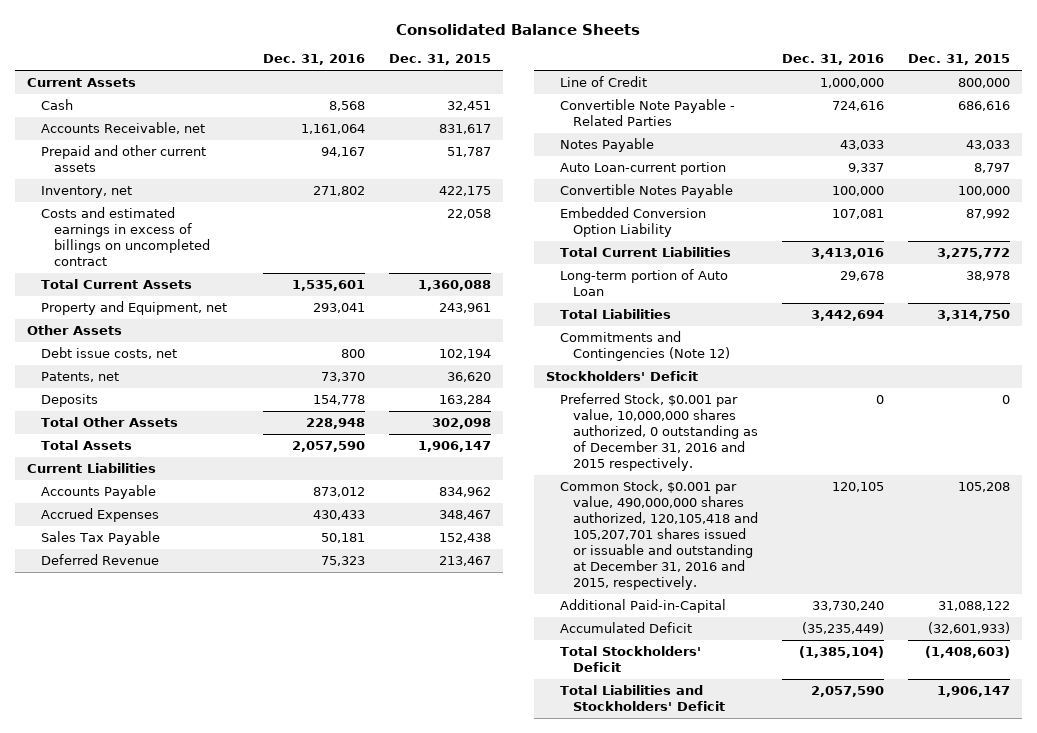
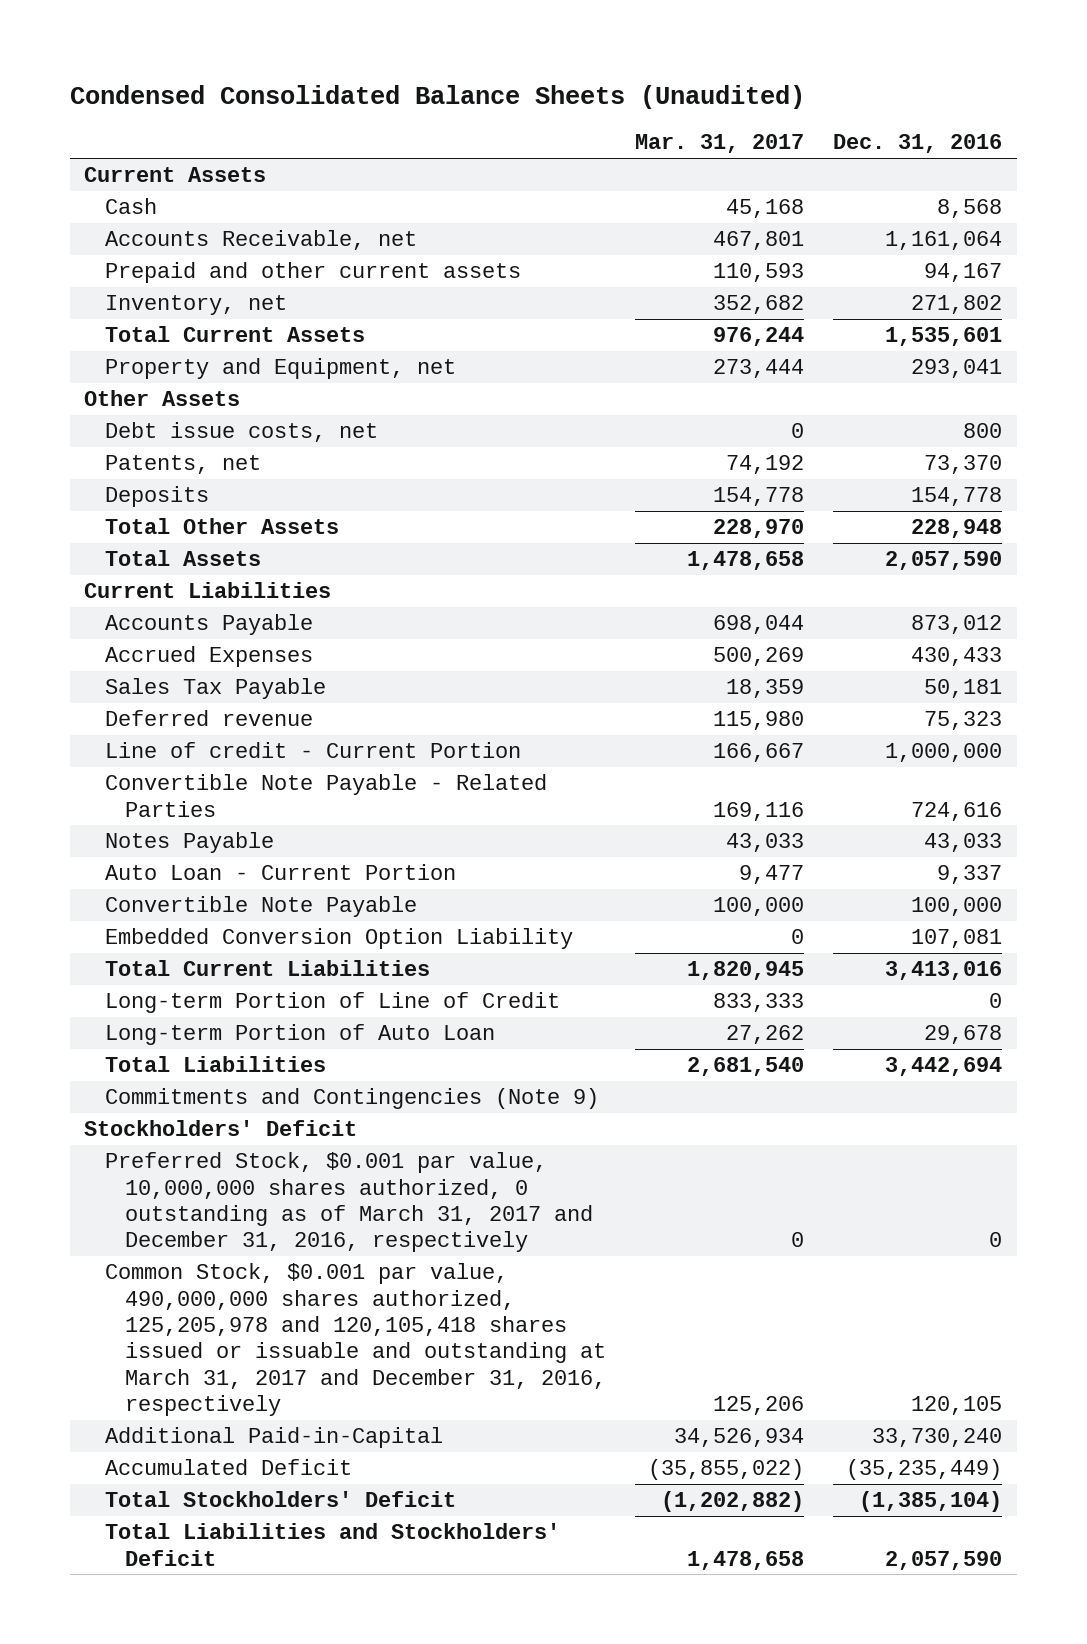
[396,23,641,35] Consolidated Balance Sheets -> [69,85,805,110] Condensed Consolidated Balance Sheets (Unaudited)
[388,54,491,66] Dec. 31, 2015 -> none
none -> [635,134,805,154] Mar. 31, 2017
[40,207,210,267] Costs and estimated earnings in excess of billings on uncompleted contract -> none
[40,554,159,566] Deferred Revenue -> [104,710,313,727] Deferred revenue
[559,76,647,88] Line of Credit -> [104,742,521,759] Line of credit - Current Portion
[559,162,726,176] Auto Loan-current portion -> [104,864,456,881] Auto Loan - Current Portion
[559,184,733,199] Convertible Notes Payable -> [104,896,417,918] Convertible Note Payable
none -> [104,992,560,1014] Long-term Portion of Line of Credit
[559,269,728,297] Long-term portion of Auto Loan -> [104,1024,495,1046] Long-term Portion of Auto Loan
[559,331,730,362] Commitments and Contingencies (Note 12) -> [104,1088,599,1110] Commitments and Contingencies (Note 9)
[559,393,758,472] Preferred Stock, $0.001 par value, 10,000,000 shares authorized, 0 outstanding as of December 31, 2016 and 2015 respectively. -> [104,1152,594,1253] Preferred Stock, $0.001 par value, 10,000,000 shares authorized, 0 outstanding as of March 31, 2017 and December 31, 2016, respectively
[559,480,758,590] Common Stock, $0.001 par value, 490,000,000 shares authorized, 120,105,418 and 105,207,701 shares issued or issuable and outstanding at December 31, 2016 and 2015, respectively. -> [104,1263,607,1417] Common Stock, $0.001 par value, 490,000,000 shares authorized, 125,205,978 and 120,105,418 shares issued or issuable and outstanding at March 31, 2017 and December 31, 2016, respectively

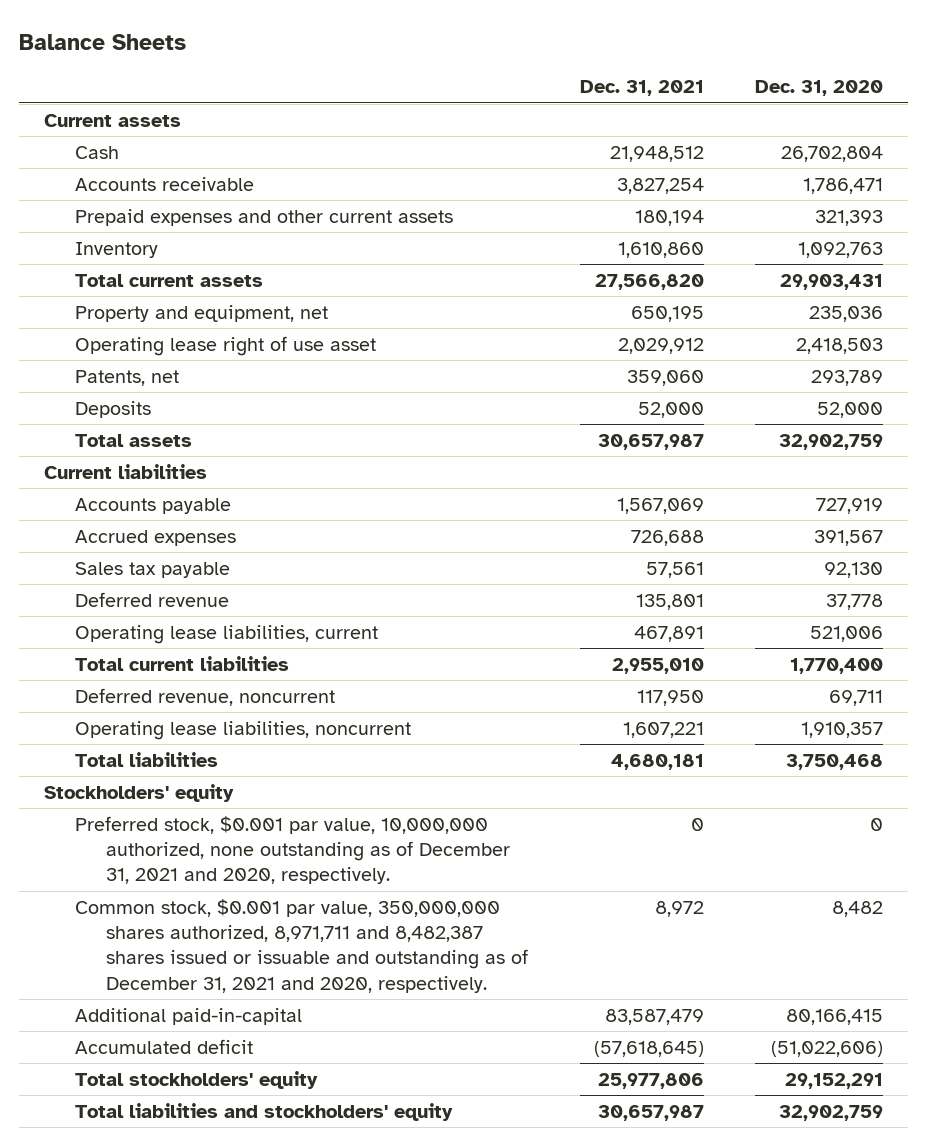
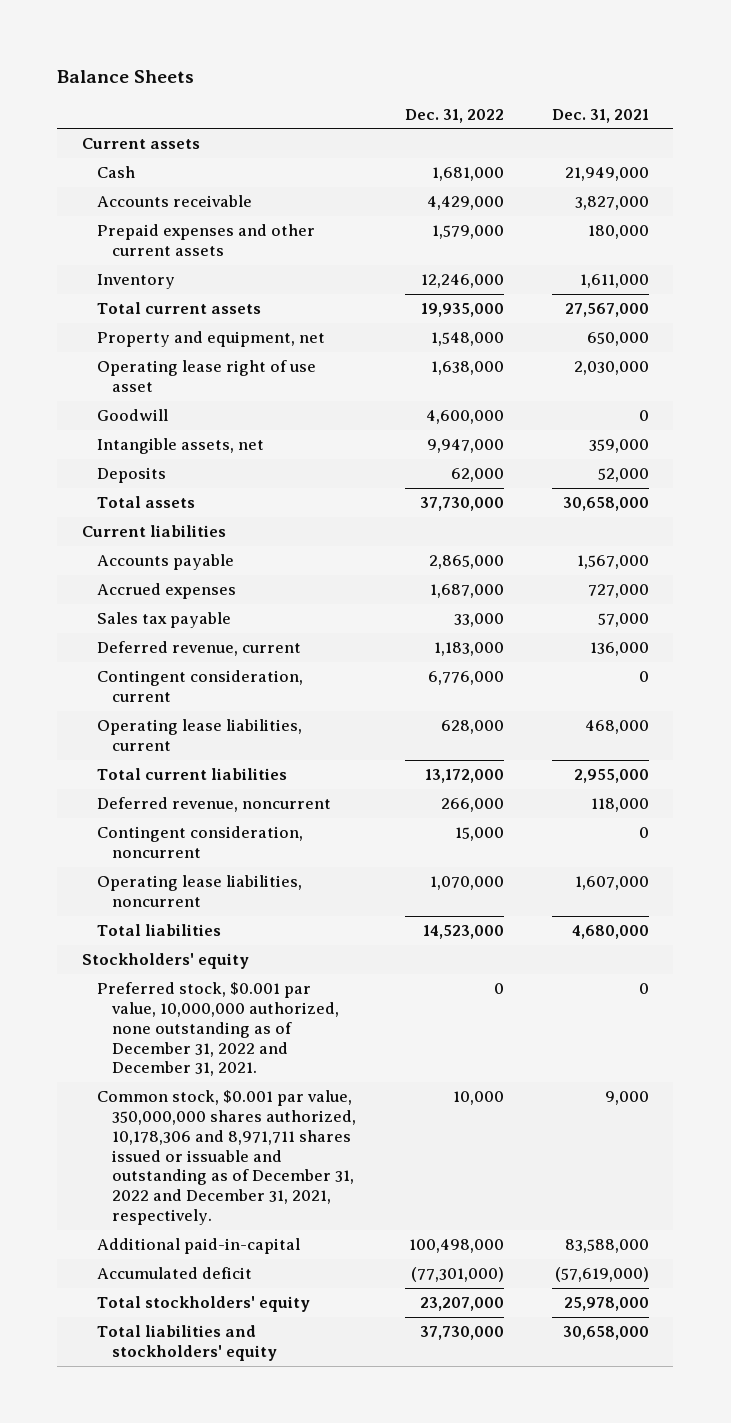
[754,80,883,97] Dec. 31, 2020 -> none
none -> [404,108,504,123] Dec. 31, 2022
[609,146,704,163] 21,948,512 -> [565,167,650,182] 21,949,000
[616,178,704,195] 3,827,254 -> [575,196,650,211] 3,827,000
[634,210,704,227] 180,194 -> [588,225,650,240] 180,000
[617,242,704,259] 1,610,860 -> [580,274,650,289] 1,611,000
[594,274,704,291] 27,566,820 -> [565,303,650,318] 27,567,000
[630,306,704,323] 650,195 -> [587,332,650,347] 650,000
[617,338,704,355] 2,029,912 -> [574,361,650,376] 2,030,000
none -> [96,409,168,422] Goodwill
[75,370,180,387] Patents, net -> [96,438,264,455] Intangible assets, net
[626,370,704,387] 359,060 -> [589,439,650,454] 359,000
[597,434,704,451] 30,657,987 -> [563,497,650,512] 30,658,000
[616,498,704,515] 1,567,069 -> [577,555,650,570] 1,567,000
[630,530,704,547] 726,688 -> [588,584,650,599] 727,000
[645,562,704,579] 57,561 -> [598,613,650,628] 57,000
[75,592,230,608] Deferred revenue -> [96,641,301,657] Deferred revenue, current
[635,594,704,611] 135,801 -> [590,642,650,657] 136,000
none -> [96,670,303,702] Contingent consideration, current
[633,626,704,643] 467,891 -> [585,720,650,735] 468,000
[611,658,704,675] 2,955,010 -> [574,769,650,784] 2,955,000
[636,690,704,707] 117,950 -> [591,798,650,813] 118,000
none -> [96,826,303,858] Contingent consideration, noncurrent
[622,722,704,739] 1,607,221 -> [575,876,650,891] 1,607,000
[610,754,704,771] 4,680,181 -> [572,925,650,940] 4,680,000
[75,816,511,885] Preferred stock, $0.001 par value, 10,000,000 authorized, none outstanding as of December 31, 2021 and 2020, respectively. -> [96,982,340,1077] Preferred stock, $0.001 par value, 10,000,000 authorized, none outstanding as of December 31, 2022 and December 31, 2021.
[75,899,529,993] Common stock, $0.001 par value, 350,000,000 shares authorized, 8,971,711 and 8,482,387 shares issued or issuable and outstanding as of December 31, 2021 and 2020, respectively. -> [96,1090,357,1226] Common stock, $0.001 par value, 350,000,000 shares authorized, 10,178,306 and 8,971,711 shares issued or issuable and outstanding as of December 31, 2022 and December 31, 2021, respectively.
[654,901,704,918] 8,972 -> [605,1091,650,1106] 9,000
[604,1009,704,1026] 83,587,479 -> [565,1239,650,1254] 83,588,000
[593,1041,704,1058] (57,618,645) -> [555,1267,650,1283] (57,619,000)
[597,1073,704,1090] 25,977,806 -> [564,1297,650,1312] 25,978,000
[597,1105,704,1122] 30,657,987 -> [563,1326,650,1341] 30,658,000

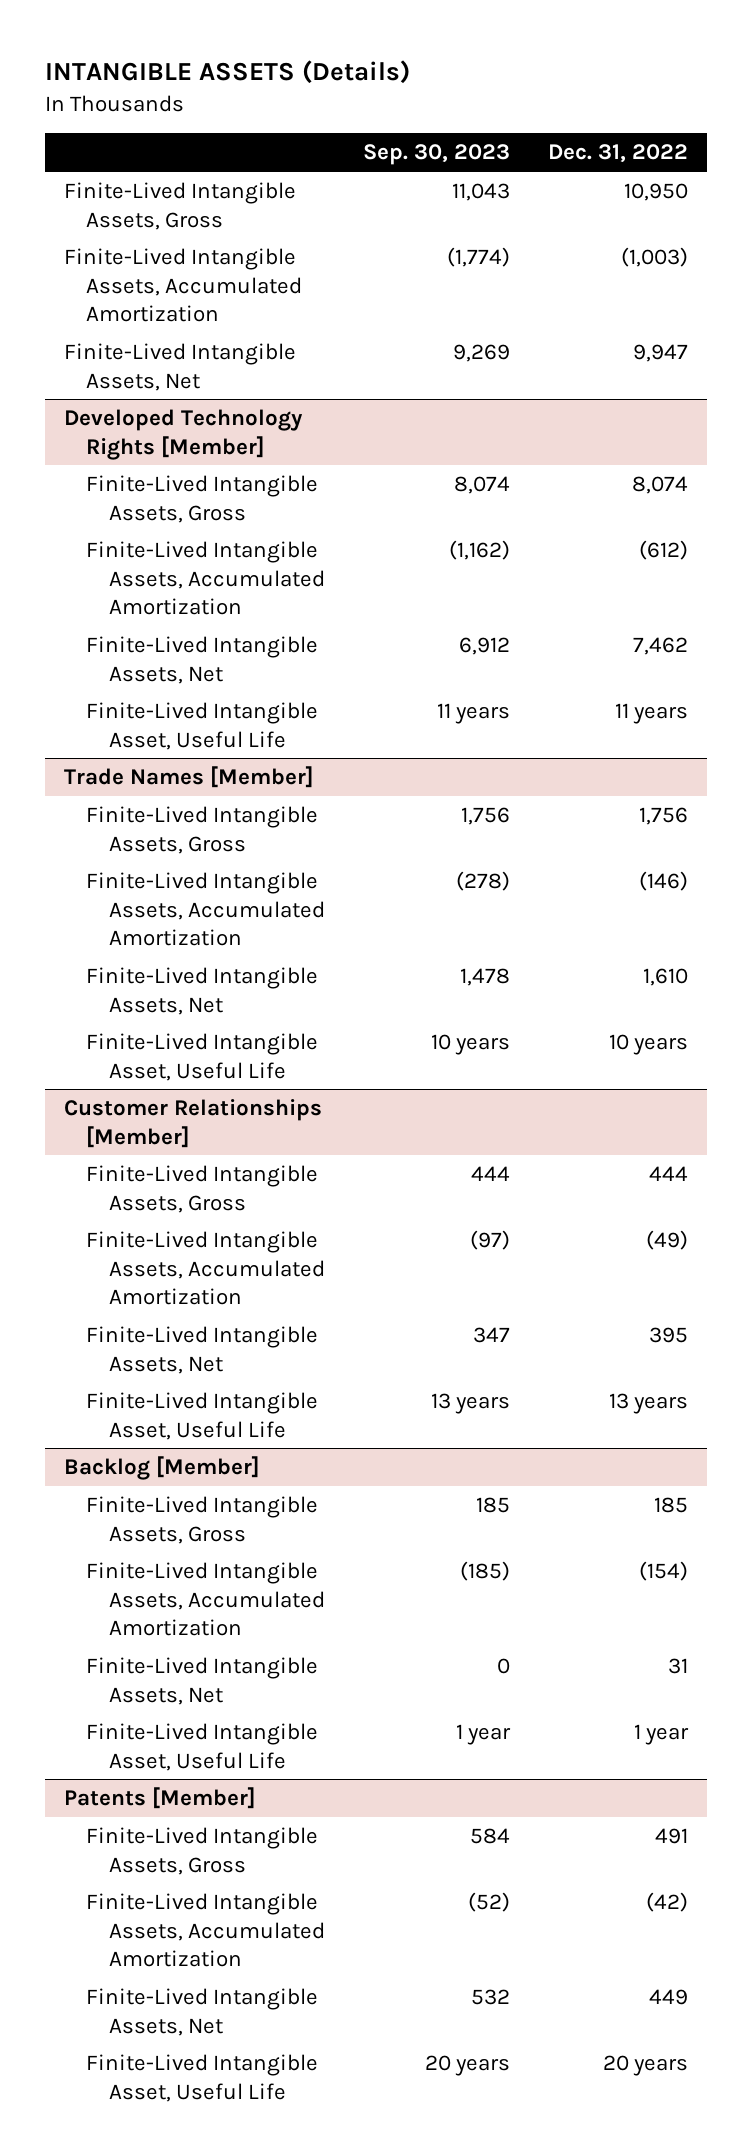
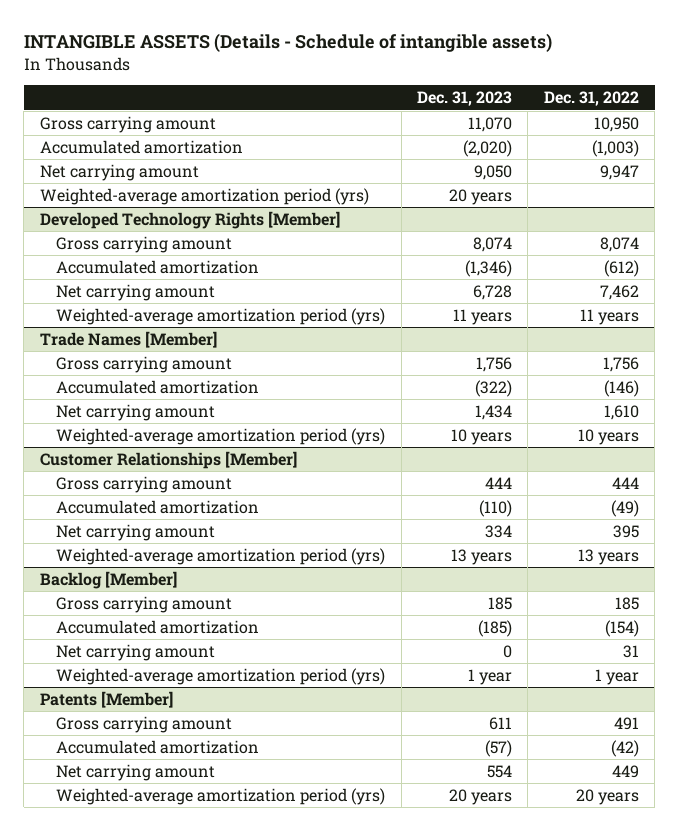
[44,60,410,85] INTANGIBLE ASSETS (Details) -> [23,33,552,53] INTANGIBLE ASSETS (Details - Schedule of intangible assets)
[363,144,511,166] Sep. 30, 2023 -> none
none -> [417,91,513,107] Dec. 31, 2023
[63,182,296,230] Finite-Lived Intangible Assets, Gross -> [39,115,216,133] Gross carrying amount
[63,248,303,323] Finite-Lived Intangible Assets, Accumulated Amortization -> [39,139,243,154] Accumulated amortization
[63,343,296,391] Finite-Lived Intangible Assets, Net -> [39,163,199,181] Net carrying amount
none -> [39,187,369,205] Weighted-average amortization period (yrs)
[86,475,319,523] Finite-Lived Intangible Assets, Gross -> [56,235,233,253] Gross carrying amount
[86,541,326,616] Finite-Lived Intangible Assets, Accumulated Amortization -> [56,259,260,274] Accumulated amortization
[86,636,319,684] Finite-Lived Intangible Assets, Net -> [56,283,216,301] Net carrying amount
[86,702,319,750] Finite-Lived Intangible Asset, Useful Life -> [56,307,386,325] Weighted-average amortization period (yrs)
[86,806,319,854] Finite-Lived Intangible Assets, Gross -> [56,355,233,373] Gross carrying amount
[86,872,326,947] Finite-Lived Intangible Assets, Accumulated Amortization -> [56,379,260,394] Accumulated amortization
[86,967,319,1015] Finite-Lived Intangible Assets, Net -> [56,403,216,421] Net carrying amount
[86,1033,319,1081] Finite-Lived Intangible Asset, Useful Life -> [56,427,386,445] Weighted-average amortization period (yrs)
[86,1165,319,1213] Finite-Lived Intangible Assets, Gross -> [56,475,233,493] Gross carrying amount
[86,1231,326,1306] Finite-Lived Intangible Assets, Accumulated Amortization -> [56,499,260,514] Accumulated amortization
[86,1326,319,1374] Finite-Lived Intangible Assets, Net -> [56,523,216,541] Net carrying amount
[86,1392,319,1440] Finite-Lived Intangible Asset, Useful Life -> [56,547,386,565] Weighted-average amortization period (yrs)
[86,1496,319,1544] Finite-Lived Intangible Assets, Gross -> [56,595,233,613] Gross carrying amount
[86,1562,326,1637] Finite-Lived Intangible Assets, Accumulated Amortization -> [56,619,260,634] Accumulated amortization
[86,1657,319,1705] Finite-Lived Intangible Assets, Net -> [56,643,216,661] Net carrying amount
[86,1723,319,1771] Finite-Lived Intangible Asset, Useful Life -> [56,667,386,685] Weighted-average amortization period (yrs)
[86,1827,319,1875] Finite-Lived Intangible Assets, Gross -> [56,715,233,733] Gross carrying amount
[86,1893,326,1968] Finite-Lived Intangible Assets, Accumulated Amortization -> [56,739,260,754] Accumulated amortization
[86,1988,319,2036] Finite-Lived Intangible Assets, Net -> [56,763,216,781] Net carrying amount
[86,2054,319,2102] Finite-Lived Intangible Asset, Useful Life -> [56,787,386,805] Weighted-average amortization period (yrs)

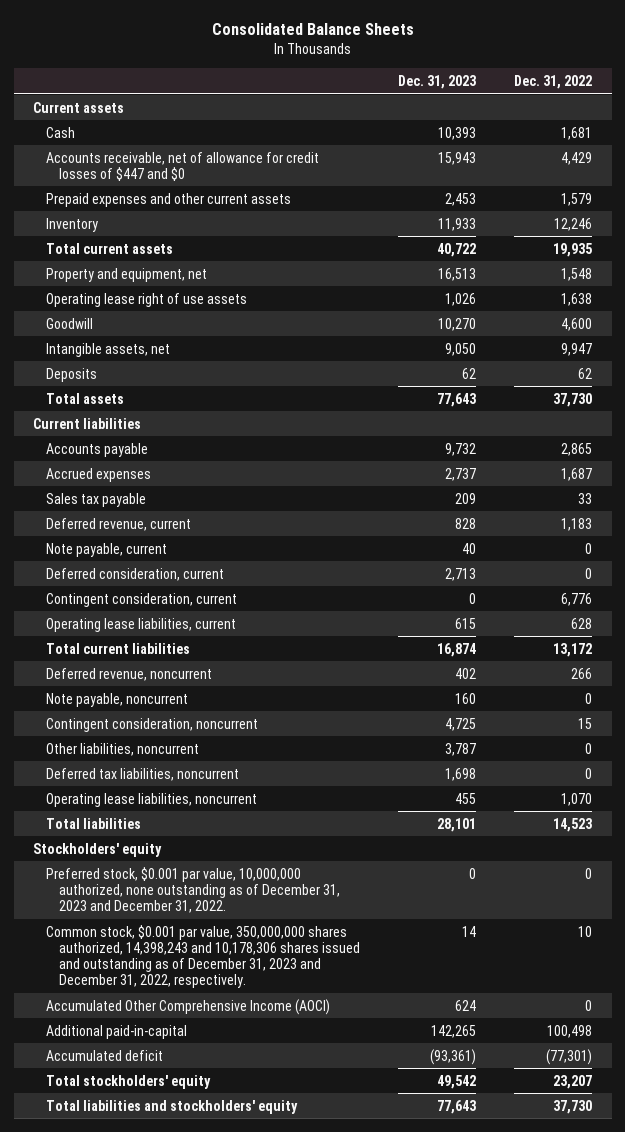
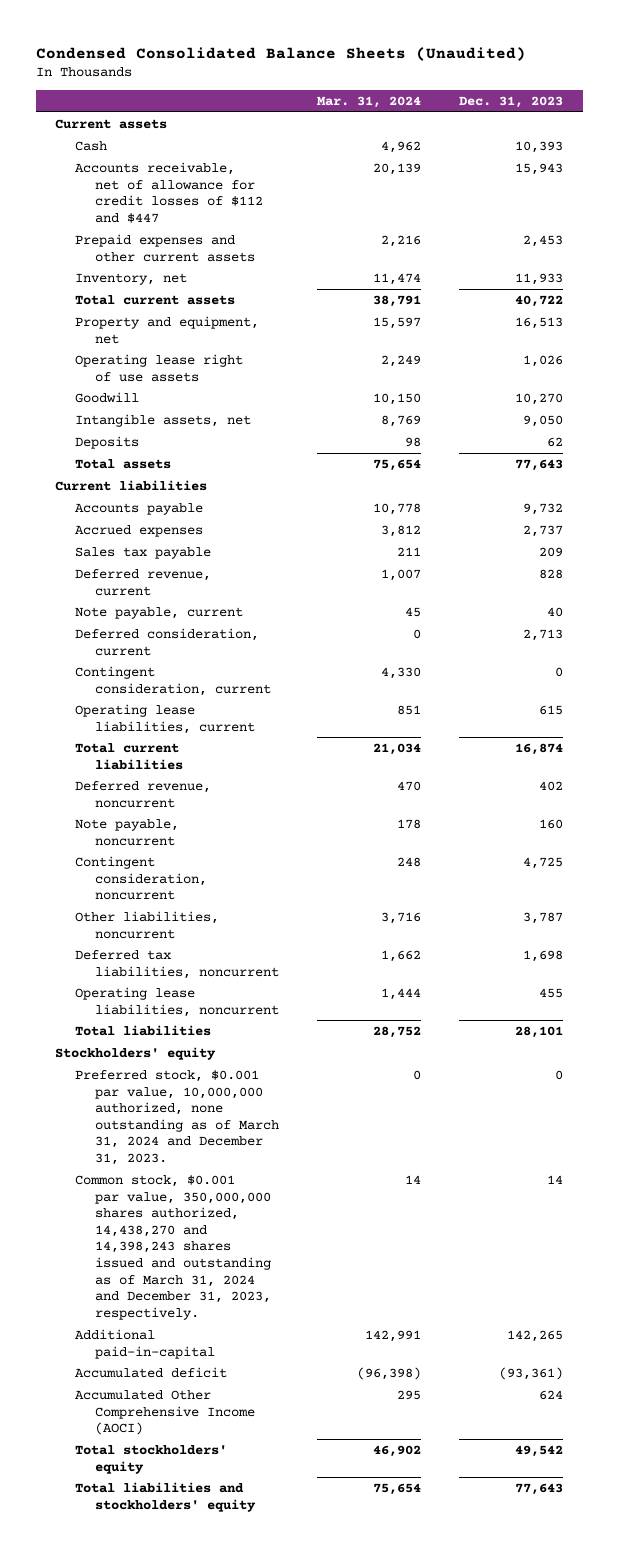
[211,23,414,36] Consolidated Balance Sheets -> [36,46,527,61] Condensed Consolidated Balance Sheets (Unaudited)
[514,74,593,89] Dec. 31, 2022 -> none
none -> [317,96,422,109] Mar. 31, 2024
[45,151,319,181] Accounts receivable, net of allowance for credit losses of $447 and $0 -> [75,161,264,223] Accounts receivable, net of allowance for credit losses of $112 and $447
[45,217,98,232] Inventory -> [75,272,188,285] Inventory, net
[45,866,340,913] Preferred stock, $0.001 par value, 10,000,000 authorized, none outstanding as of December 31, 2023 and December 31, 2022. -> [75,1069,280,1166] Preferred stock, $0.001 par value, 10,000,000 authorized, none outstanding as of March 31, 2024 and December 31, 2023.
[45,924,360,989] Common stock, $0.001 par value, 350,000,000 shares authorized, 14,398,243 and 10,178,306 shares issued and outstanding as of December 31, 2023 and December 31, 2022, respectively. -> [75,1174,272,1321] Common stock, $0.001 par value, 350,000,000 shares authorized, 14,438,270 and 14,398,243 shares issued and outstanding as of March 31, 2024 and December 31, 2023, respectively.
[45,998,330,1015] Accumulated Other Comprehensive Income (AOCI) -> [75,1389,256,1436] Accumulated Other Comprehensive Income (AOCI)

